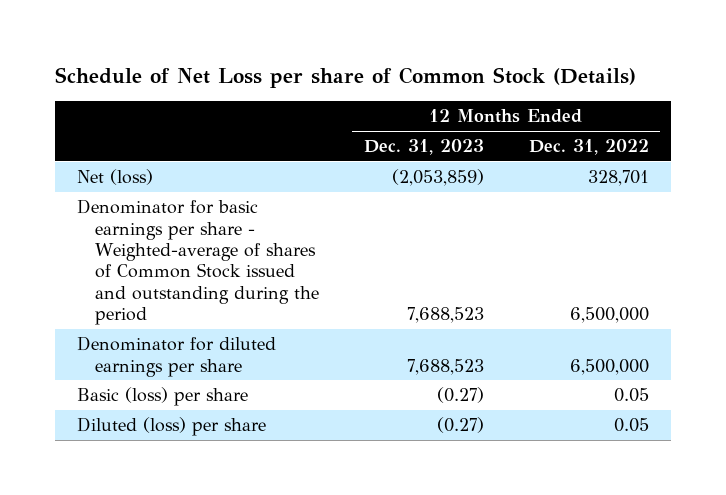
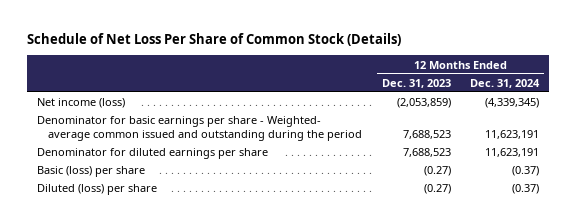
[54,66,636,88] Schedule of Net Loss per share of Common Stock (Details) -> [26,33,401,47] Schedule of Net Loss Per Share of Common Stock (Details)
[528,139,649,156] Dec. 31, 2022 -> none
none -> [470,78,541,88] Dec. 31, 2024
[77,169,154,186] Net (loss) -> [36,98,125,109] Net income (loss)
[77,199,319,325] Denominator for basic earnings per share - Weighted-average of shares of Common Stock issued and outstanding during the period -> [36,116,362,142] Denominator for basic earnings per share - Weighted- average common issued and outstanding during the period

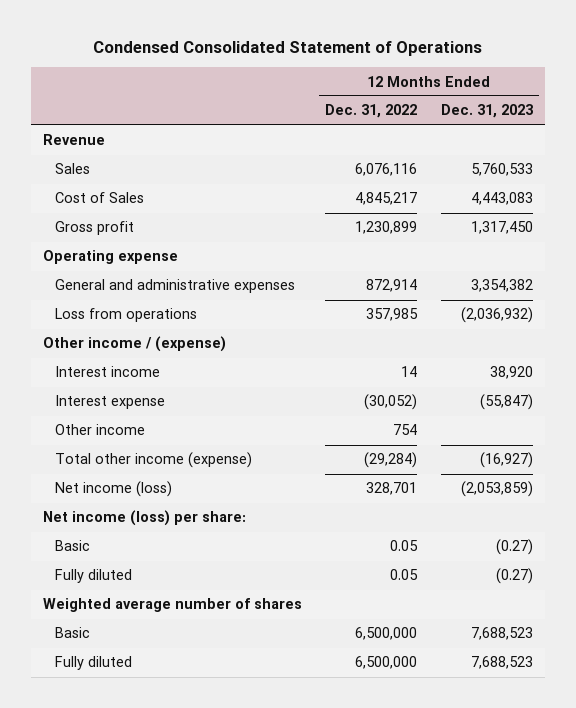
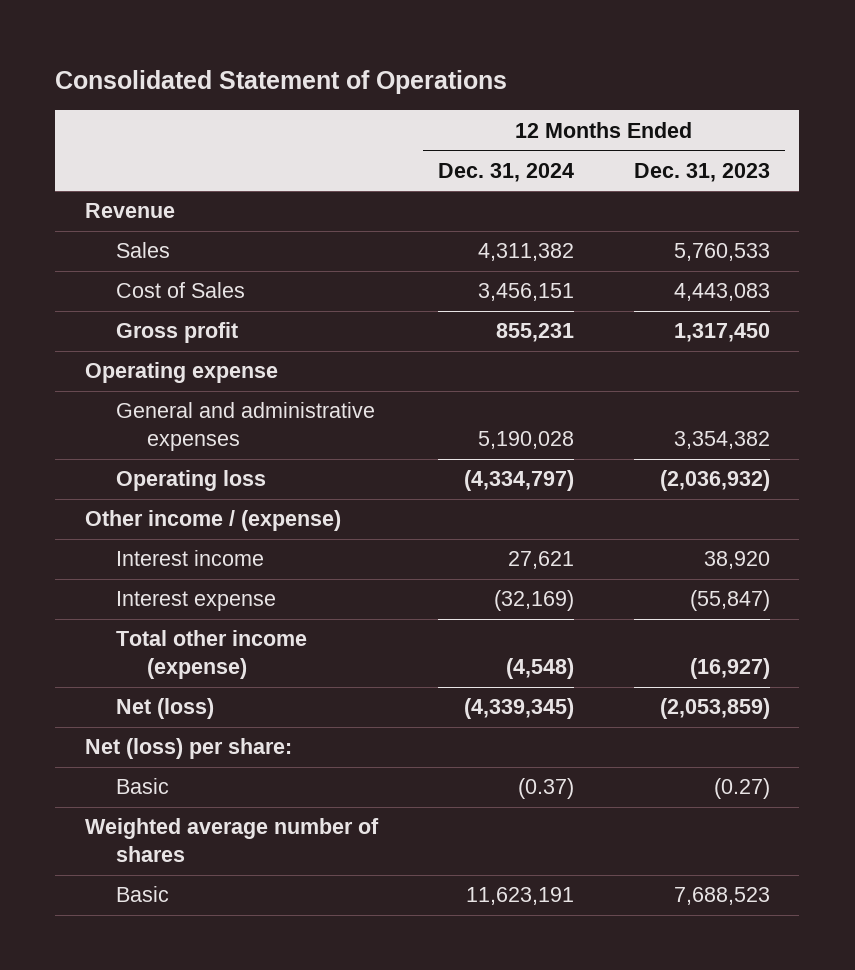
[92,41,482,57] Condensed Consolidated Statement of Operations -> [55,69,508,94] Consolidated Statement of Operations
[325,104,418,119] Dec. 31, 2022 -> none
none -> [437,162,574,182] Dec. 31, 2024
[54,308,197,323] Loss from operations -> [116,470,267,492] Operating loss
[54,424,145,436] Other income -> none
[54,481,172,498] Net income (loss) -> [116,698,215,720] Net (loss)
[42,510,246,527] Net income (loss) per share: -> [85,738,293,760] Net (loss) per share:
[54,569,132,584] Fully diluted -> none
[54,656,132,671] Fully diluted -> none

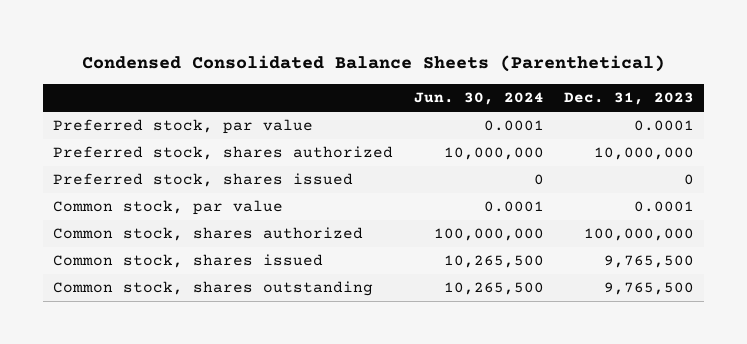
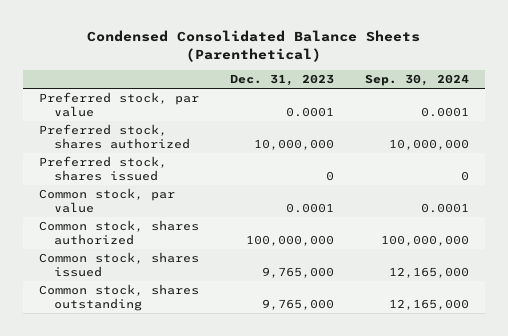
[413,92,544,106] Jun. 30, 2024 -> none
none -> [365,74,470,87] Sep. 30, 2024
[603,255,694,269] 9,765,500 -> [262,266,335,278] 9,765,000
[603,282,694,296] 9,765,500 -> [262,298,335,310] 9,765,000

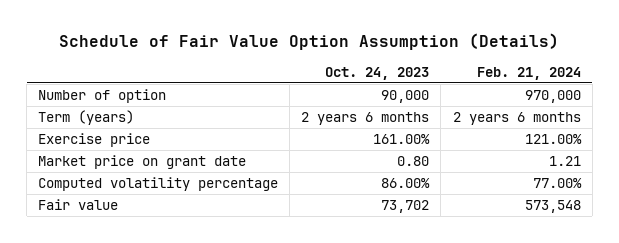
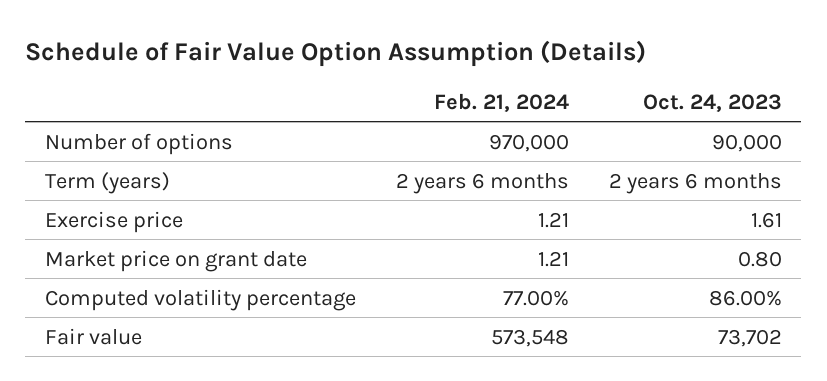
[38,88,167,103] Number of option -> [45,132,234,155] Number of options
[373,133,431,144] 161.00% -> [750,211,782,228] 1.61
[524,133,582,144] 121.00% -> [537,211,569,228] 1.21

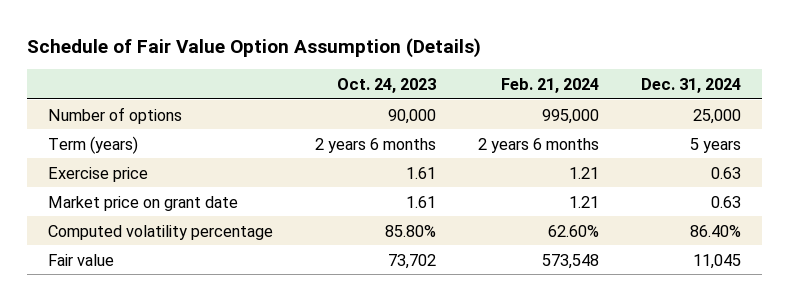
none -> [640,78,741,94] Dec. 31, 2024
[488,133,569,152] 970,000 -> [541,108,599,124] 995,000
[737,250,782,267] 0.80 -> [405,195,436,208] 1.61
[502,289,569,306] 77.00% -> [547,224,599,237] 62.60%
[708,289,782,306] 86.00% -> [384,224,436,237] 85.80%

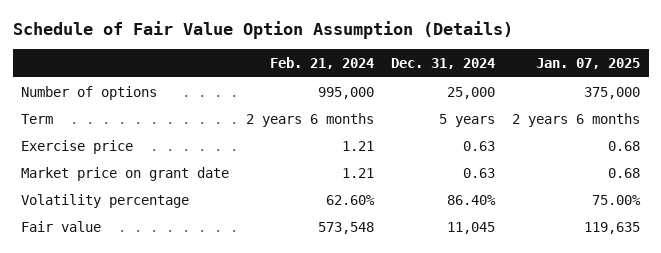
[336,78,436,94] Oct. 24, 2023 -> none
none -> [536,57,641,69] Jan. 07, 2025
[47,135,138,154] Term (years) -> [21,113,54,124] Term
[47,224,273,240] Computed volatility percentage -> [21,193,190,208] Volatility percentage

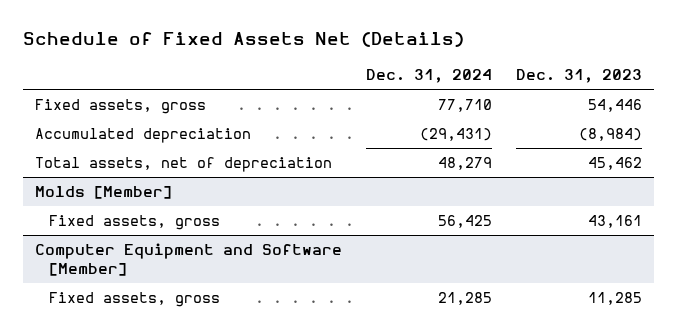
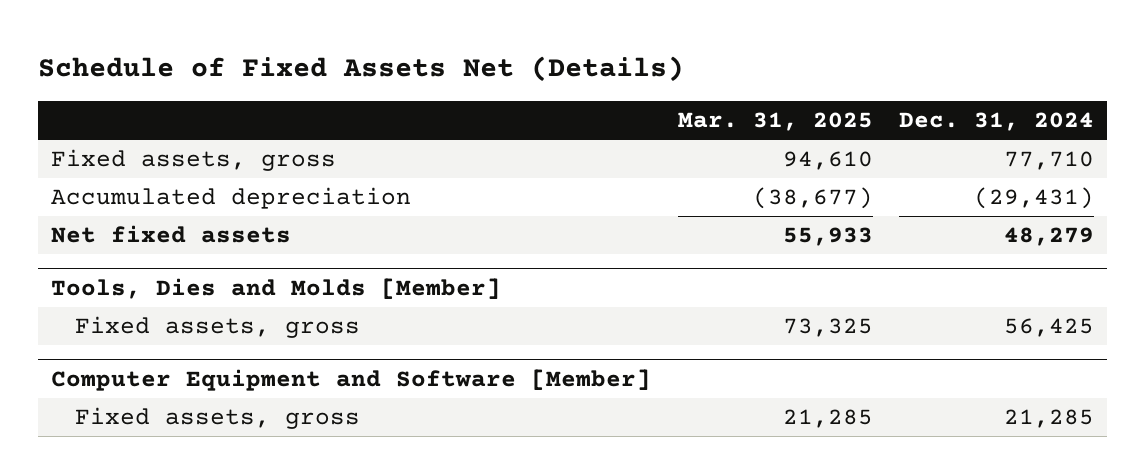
[516,69,643,84] Dec. 31, 2023 -> none
none -> [677,112,873,132] Mar. 31, 2025
[34,186,172,200] Molds [Member] -> none
[34,157,332,173] Total assets, net of depreciation -> [51,225,292,244] Net fixed assets
none -> [51,277,502,299] Tools, Dies and Molds [Member]

